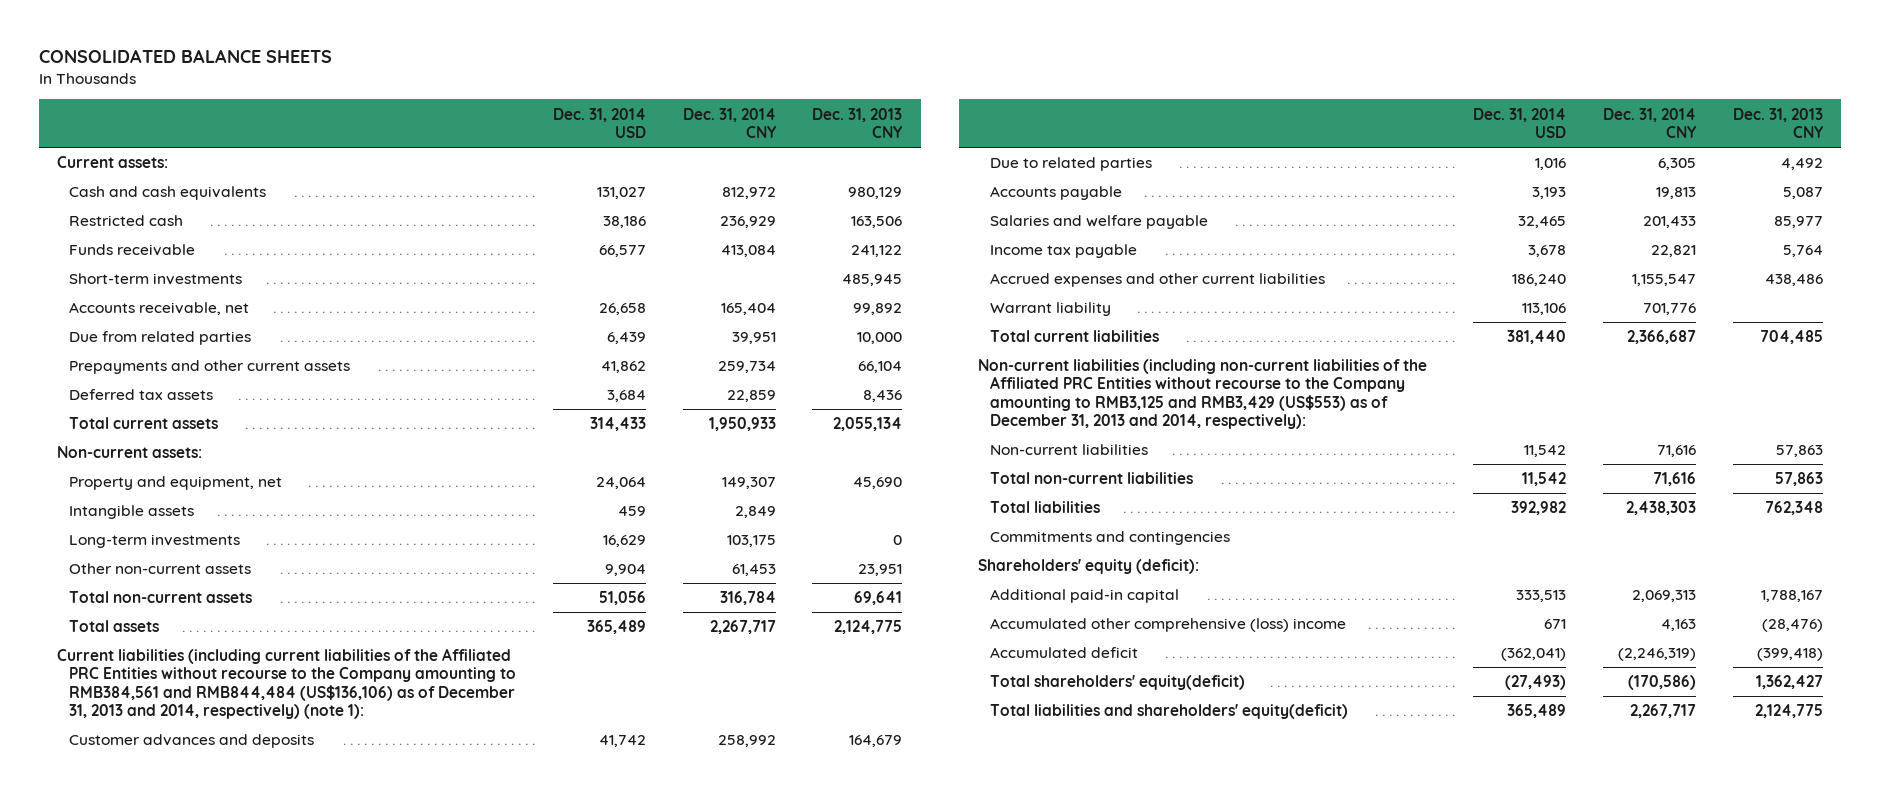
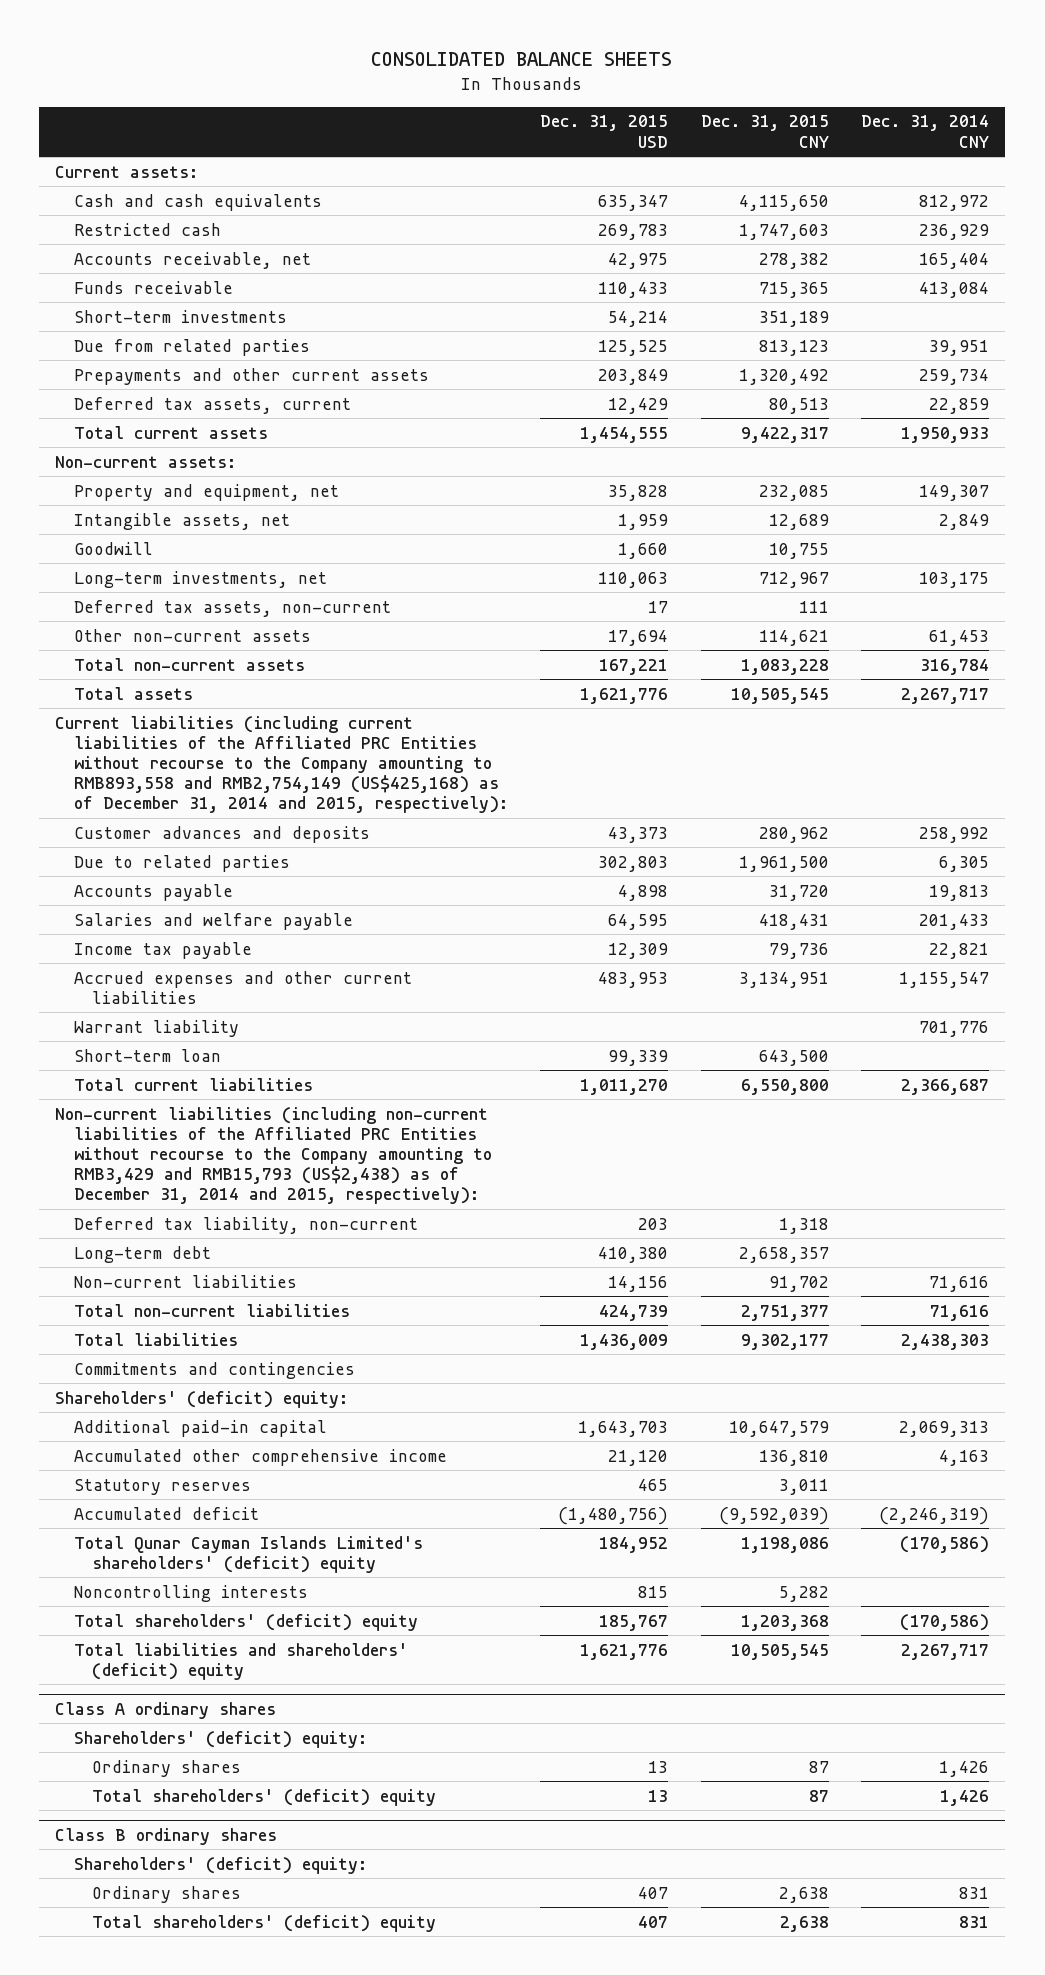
[553,107,647,138] Dec. 31, 2014 USD -> none
[812,107,903,138] Dec. 31, 2013 CNY -> none
none -> [540,115,669,148] Dec. 31, 2015 USD
none -> [700,115,829,148] Dec. 31, 2015 CNY
[69,302,250,316] Accounts receivable, net -> [73,251,311,269] Accounts receivable, net
[69,389,214,401] Deferred tax assets -> [73,396,351,414] Deferred tax assets, current
[69,505,195,520] Intangible assets -> [73,512,290,530] Intangible assets, net
none -> [73,541,153,555] Goodwill
[69,534,241,549] Long-term investments -> [73,570,327,588] Long-term investments, net
none -> [73,599,391,617] Deferred tax assets, non-current
[57,648,517,720] Current liabilities (including current liabilities of the Affiliated PRC Entities without recourse to the Company amounting to RMB384,561 and RMB844,484 (US$136,106) as of December 31, 2013 and 2014, respectively) (note 1): -> [55,715,508,814] Current liabilities (including current liabilities of the Affiliated PRC Entities without recourse to the Company amounting to RMB893,558 and RMB2,754,149 (US$425,168) as of December 31, 2014 and 2015, respectively):
none -> [73,1048,221,1062] Short-term loan
[977,359,1427,430] Non-current liabilities (including non-current liabilities of the Affiliated PRC Entities without recourse to the Company amounting to RMB3,125 and RMB3,429 (US$553) as of December 31, 2013 and 2014, respectively): -> [55,1106,492,1205] Non-current liabilities (including non-current liabilities of the Affiliated PRC Entities without recourse to the Company amounting to RMB3,429 and RMB15,793 (US$2,438) as of December 31, 2014 and 2015, respectively):
none -> [73,1216,418,1234] Deferred tax liability, non-current
none -> [73,1245,211,1263] Long-term debt
[977,559,1199,575] Shareholders' equity (deficit): -> [55,1390,349,1408] Shareholders' (deficit) equity:
[989,618,1346,633] Accumulated other comprehensive (loss) income -> [73,1448,447,1466] Accumulated other comprehensive income
none -> [73,1478,251,1495] Statutory reserves
[989,675,1245,691] Total shareholders' equity(deficit) -> [73,1535,423,1573] Total Qunar Cayman Islands Limited's shareholders' (deficit) equity
none -> [73,1584,308,1602] Noncontrolling interests
none -> [73,1613,418,1631] Total shareholders' (deficit) equity
[989,704,1348,720] Total liabilities and shareholders' equity(deficit) -> [73,1642,408,1680] Total liabilities and shareholders' (deficit) equity
none -> [55,1701,277,1719] Class A ordinary shares
none -> [73,1730,367,1748] Shareholders' (deficit) equity:
none -> [91,1759,241,1777] Ordinary shares
none -> [91,1788,436,1806] Total shareholders' (deficit) equity
none -> [55,1827,278,1845] Class B ordinary shares
none -> [73,1856,367,1874] Shareholders' (deficit) equity:
none -> [91,1885,241,1903] Ordinary shares
none -> [91,1914,436,1932] Total shareholders' (deficit) equity

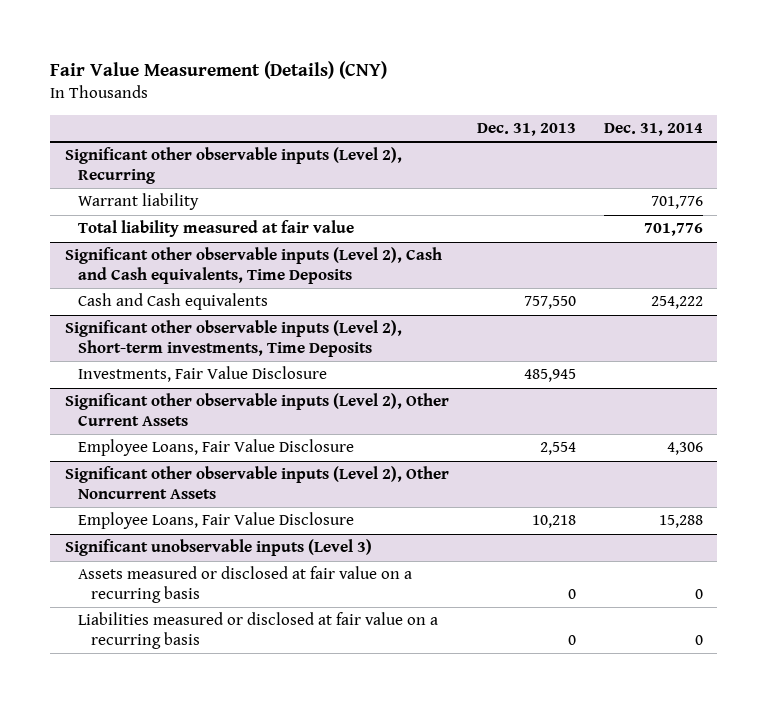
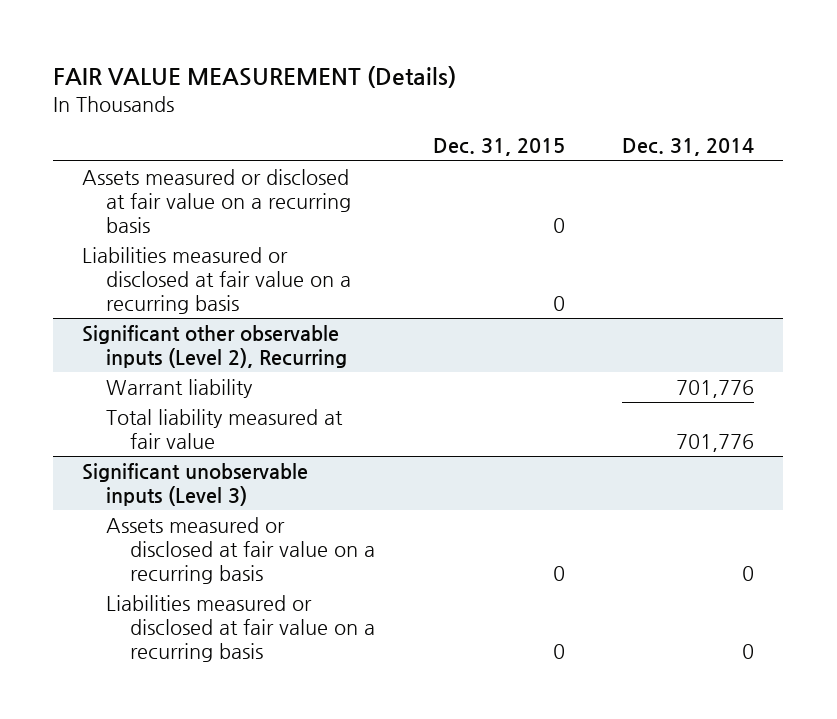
[50,61,388,80] Fair Value Measurement (Details) (CNY) -> [53,65,457,88] FAIR VALUE MEASUREMENT (Details)
[476,123,576,137] Dec. 31, 2013 -> none
none -> [432,138,565,157] Dec. 31, 2015
none -> [82,169,352,234] Assets measured or disclosed at fair value on a recurring basis
none -> [82,247,352,315] Liabilities measured or disclosed at fair value on a recurring basis
[64,247,442,284] Significant other observable inputs (Level 2), Cash and Cash equivalents, Time Deposits -> none
[77,293,268,311] Cash and Cash equivalents -> none
[64,320,402,357] Significant other observable inputs (Level 2), Short-term investments, Time Deposits -> none
[77,366,327,383] Investments, Fair Value Disclosure -> none
[64,393,449,426] Significant other observable inputs (Level 2), Other Current Assets -> none
[77,439,354,457] Employee Loans, Fair Value Disclosure -> none
[64,466,449,499] Significant other observable inputs (Level 2), Other Noncurrent Assets -> none
[77,512,354,530] Employee Loans, Fair Value Disclosure -> none

